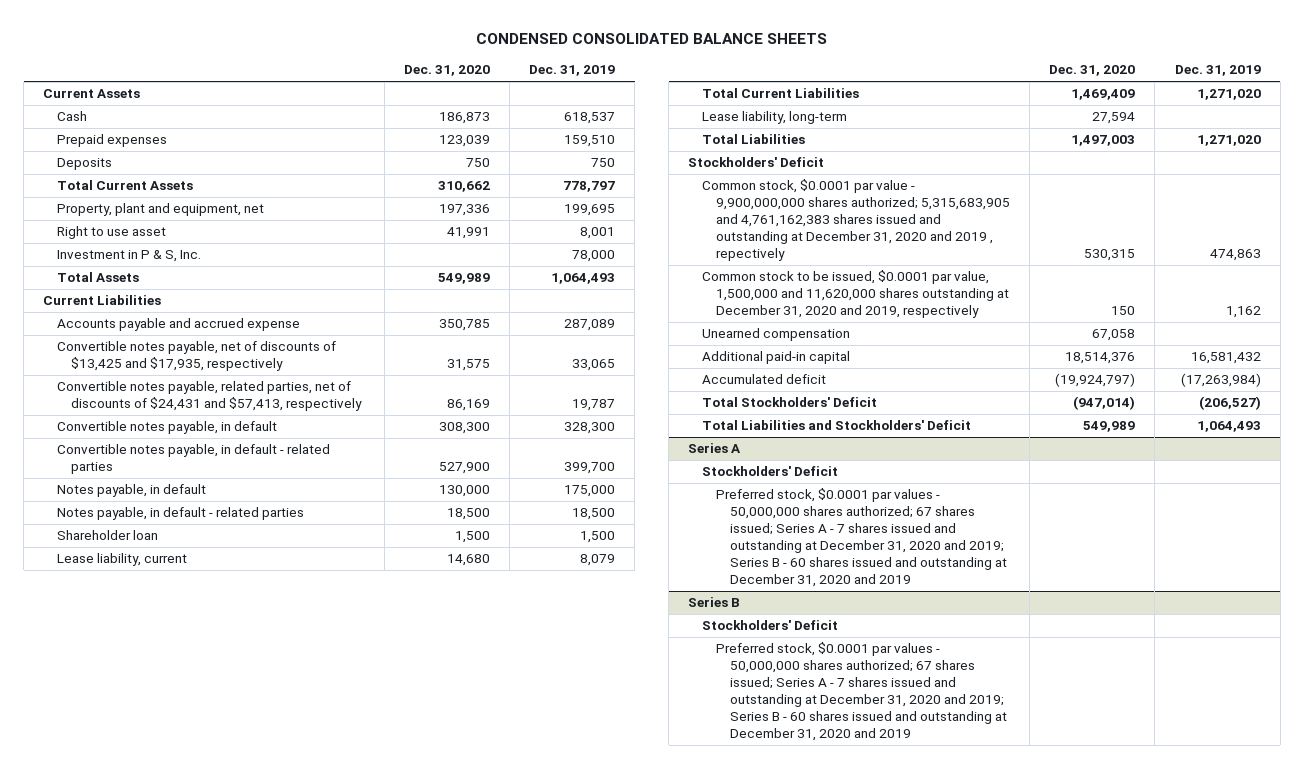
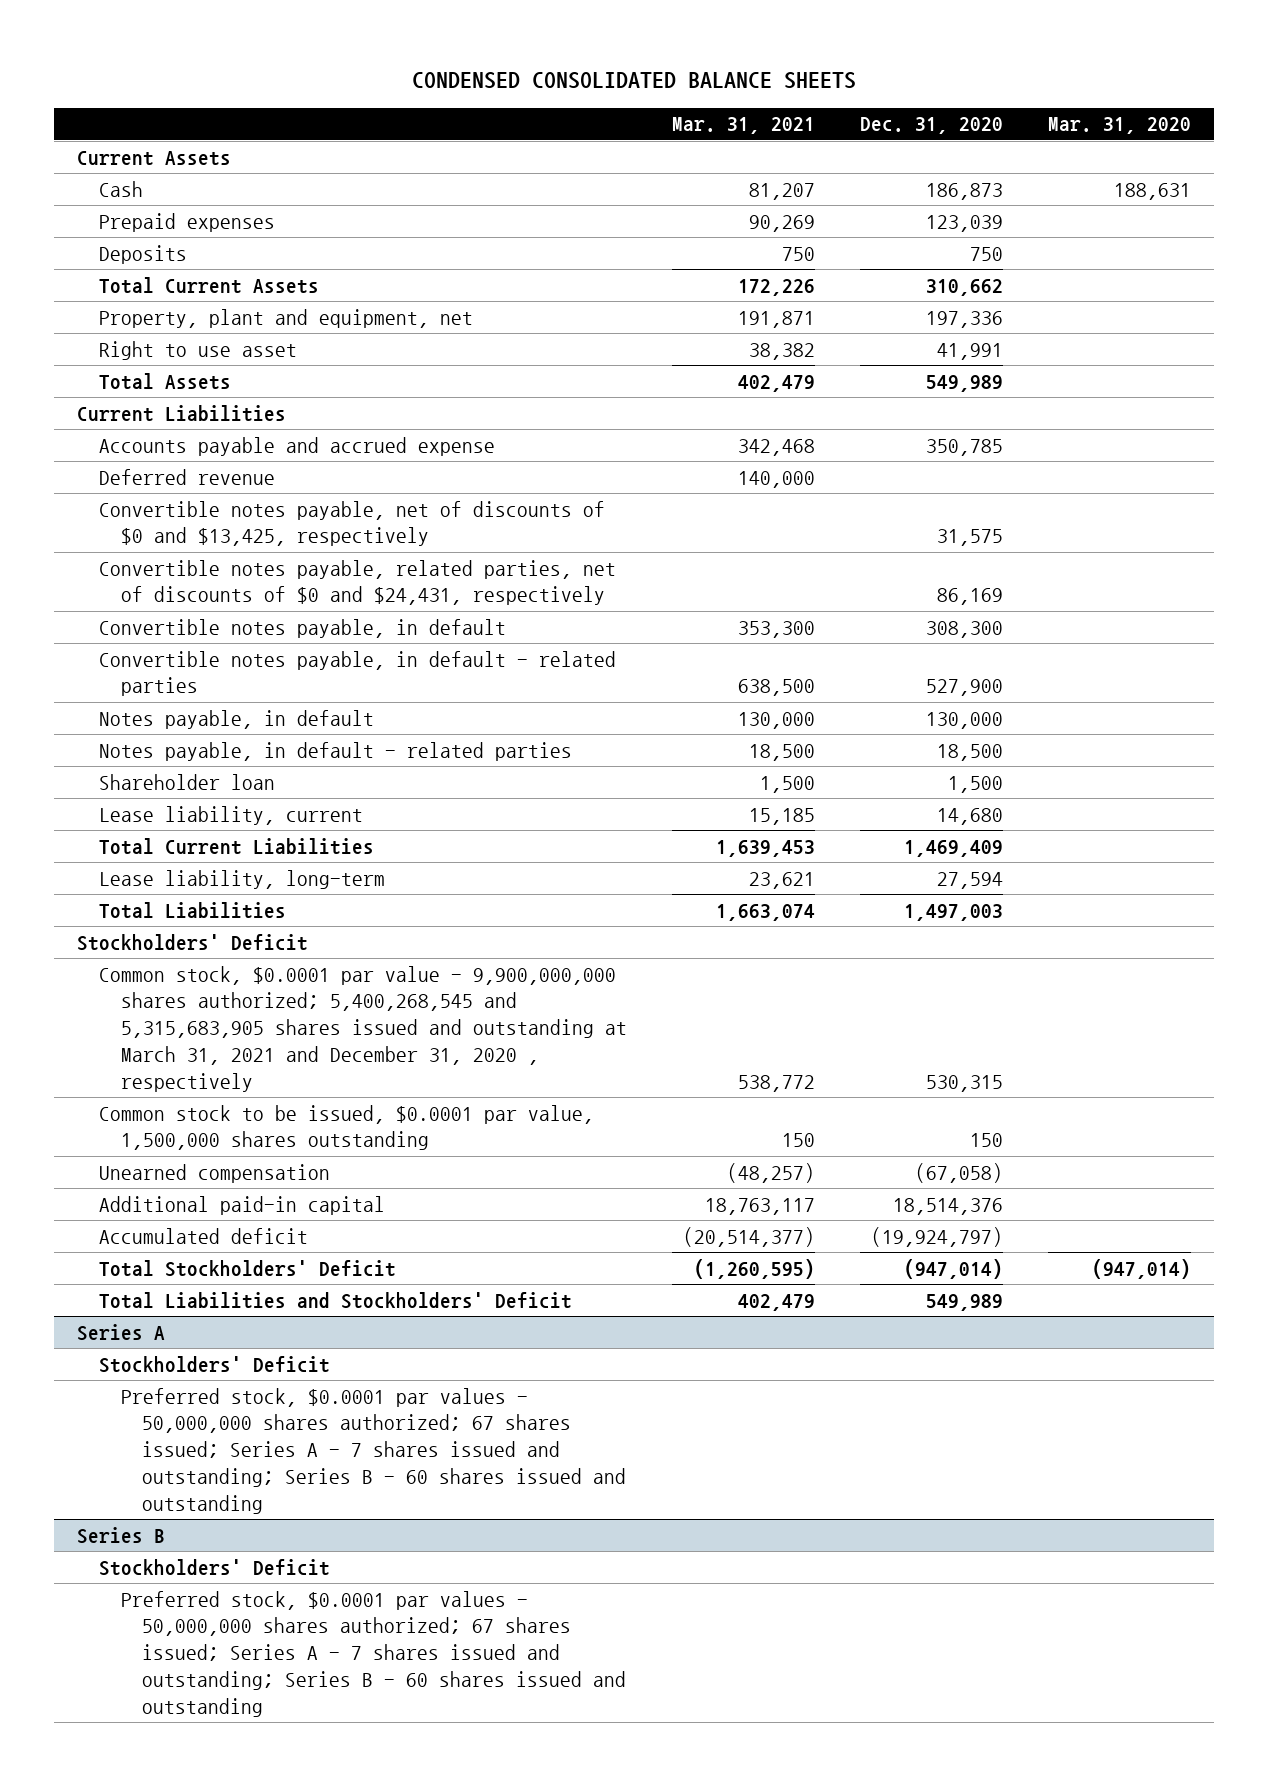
[529,65,616,77] Dec. 31, 2019 -> none
none -> [671,117,815,135] Mar. 31, 2021
none -> [1048,117,1192,135] Mar. 31, 2020
[57,250,202,263] Investment in P & S, Inc. -> none
none -> [98,468,275,485] Deferred revenue
[57,341,337,372] Convertible notes payable, net of discounts of $13,425 and $17,935, respectively -> [98,500,605,547] Convertible notes payable, net of discounts of $0 and $13,425, respectively
[57,381,363,412] Convertible notes payable, related parties, net of discounts of $24,431 and $57,413, respectively -> [98,559,616,606] Convertible notes payable, related parties, net of discounts of $0 and $24,431, respectively
[702,179,1011,262] Common stock, $0.0001 par value - 9,900,000,000 shares authorized; 5,315,683,905 and 4,761,162,383 shares issued and outstanding at December 31, 2020 and 2019 , repectively -> [98,965,627,1092] Common stock, $0.0001 par value - 9,900,000,000 shares authorized; 5,400,268,545 and 5,315,683,905 shares issued and outstanding at March 31, 2021 and December 31, 2020 , respectively
[702,270,1010,319] Common stock to be issued, $0.0001 par value, 1,500,000 and 11,620,000 shares outstanding at December 31, 2020 and 2019, respectively -> [98,1104,594,1151] Common stock to be issued, $0.0001 par value, 1,500,000 shares outstanding
[1092,329,1136,342] 67,058 -> [914,1162,1003,1183] (67,058)
[716,488,1008,588] Preferred stock, $0.0001 par values - 50,000,000 shares authorized; 67 shares issued; Series A - 7 shares issued and outstanding at December 31, 2020 and 2019; Series B - 60 shares issued and outstanding at December 31, 2020 and 2019 -> [120,1387,627,1514] Preferred stock, $0.0001 par values - 50,000,000 shares authorized; 67 shares issued; Series A - 7 shares issued and outstanding; Series B - 60 shares issued and outstanding
[716,642,1008,742] Preferred stock, $0.0001 par values - 50,000,000 shares authorized; 67 shares issued; Series A - 7 shares issued and outstanding at December 31, 2020 and 2019; Series B - 60 shares issued and outstanding at December 31, 2020 and 2019 -> [120,1590,627,1717] Preferred stock, $0.0001 par values - 50,000,000 shares authorized; 67 shares issued; Series A - 7 shares issued and outstanding; Series B - 60 shares issued and outstanding

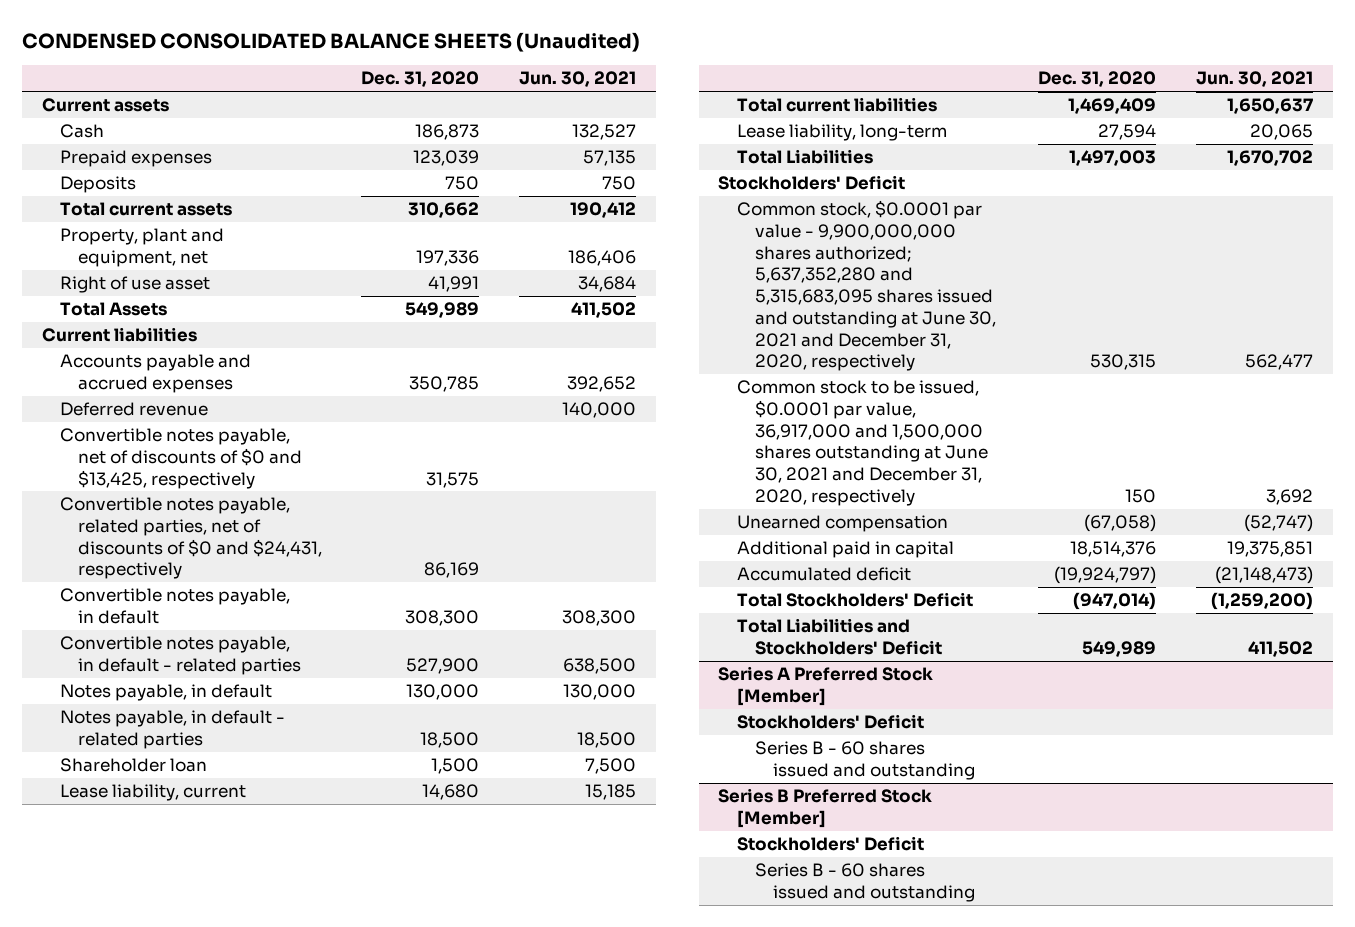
[411,71,856,89] CONDENSED CONSOLIDATED BALANCE SHEETS -> [21,32,640,53] CONDENSED CONSOLIDATED BALANCE SHEETS (Unaudited)
[671,117,815,135] Mar. 31, 2021 -> none
[1048,117,1192,135] Mar. 31, 2020 -> none
none -> [519,71,637,88] Jun. 30, 2021
[76,150,231,166] Current Assets -> [41,98,169,113] Current assets
[98,276,319,294] Total Current Assets -> [59,202,232,217] Total current assets
[98,340,297,360] Right to use asset -> [59,276,210,294] Right of use asset
[76,404,286,422] Current Liabilities -> [41,327,197,343] Current liabilities
[98,436,495,456] Accounts payable and accrued expense -> [59,354,251,393] Accounts payable and accrued expenses
[98,837,374,855] Total Current Liabilities -> [736,97,937,113] Total current liabilities
[98,965,627,1092] Common stock, $0.0001 par value - 9,900,000,000 shares authorized; 5,400,268,545 and 5,315,683,905 shares issued and outstanding at March 31, 2021 and December 31, 2020 , respectively -> [736,200,996,372] Common stock, $0.0001 par value - 9,900,000,000 shares authorized; 5,637,352,280 and 5,315,683,095 shares issued and outstanding at June 30, 2021 and December 31, 2020, respectively
[98,1104,594,1151] Common stock to be issued, $0.0001 par value, 1,500,000 shares outstanding -> [736,380,988,506] Common stock to be issued, $0.0001 par value, 36,917,000 and 1,500,000 shares outstanding at June 30, 2021 and December 31, 2020, respectively
[98,1195,385,1215] Additional paid-in capital -> [736,541,954,559] Additional paid in capital
[76,1323,165,1341] Series A -> [718,666,934,706] Series A Preferred Stock [Member]
[120,1387,627,1514] Preferred stock, $0.0001 par values - 50,000,000 shares authorized; 67 shares issued; Series A - 7 shares issued and outstanding; Series B - 60 shares issued and outstanding -> [754,741,975,780] Series B - 60 shares issued and outstanding
[76,1526,165,1544] Series B -> [718,788,933,828] Series B Preferred Stock [Member]
[120,1590,627,1717] Preferred stock, $0.0001 par values - 50,000,000 shares authorized; 67 shares issued; Series A - 7 shares issued and outstanding; Series B - 60 shares issued and outstanding -> [754,863,975,902] Series B - 60 shares issued and outstanding

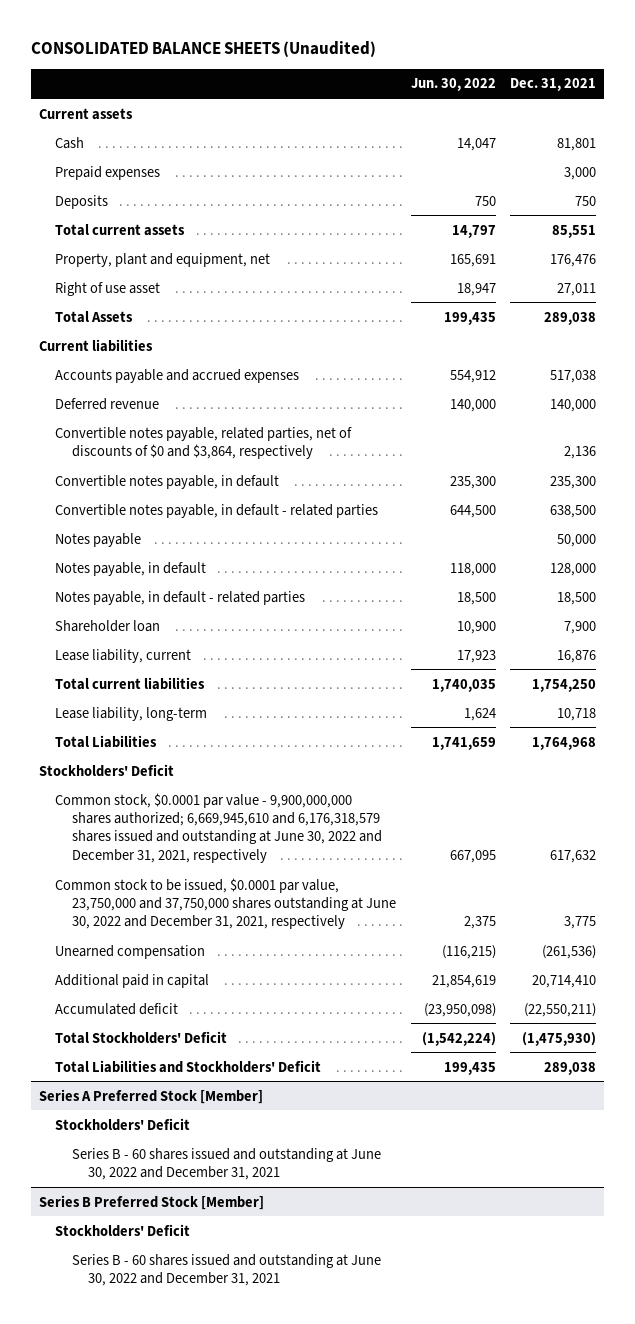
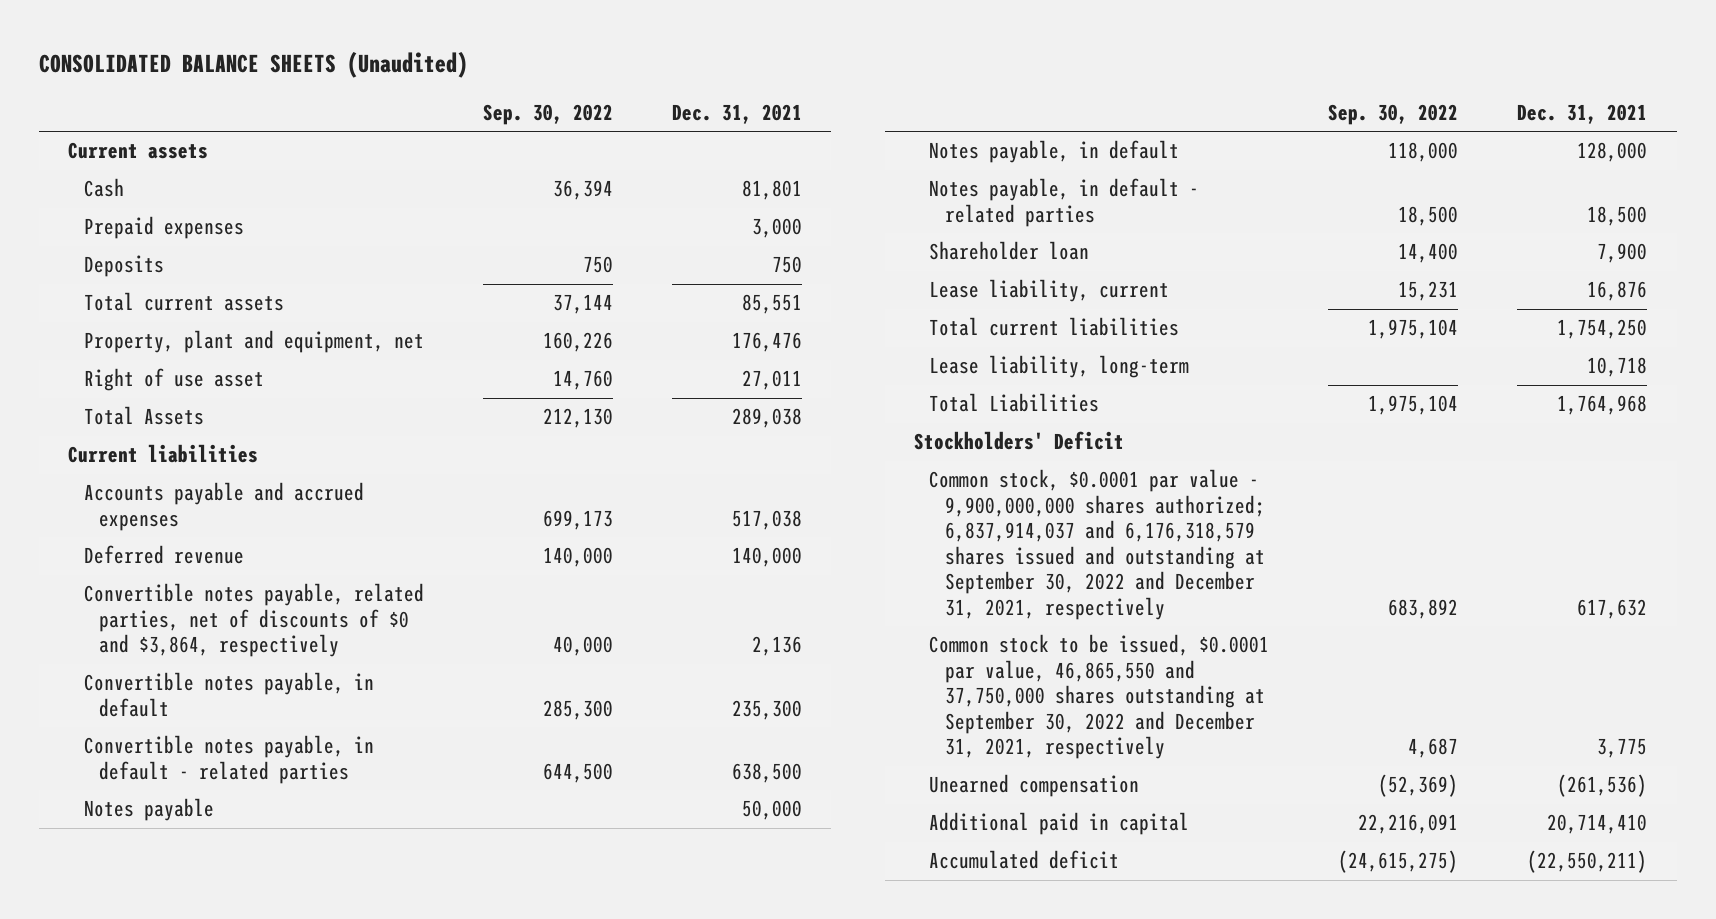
[410,78,496,92] Jun. 30, 2022 -> none
none -> [482,103,613,125] Sep. 30, 2022
[55,792,382,863] Common stock, $0.0001 par value - 9,900,000,000 shares authorized; 6,669,945,610 and 6,176,318,579 shares issued and outstanding at June 30, 2022 and December 31, 2021, respectively -> [929,469,1265,620] Common stock, $0.0001 par value - 9,900,000,000 shares authorized; 6,837,914,037 and 6,176,318,579 shares issued and outstanding at September 30, 2022 and December 31, 2021, respectively
[55,877,396,930] Common stock to be issued, $0.0001 par value, 23,750,000 and 37,750,000 shares outstanding at June 30, 2022 and December 31, 2021, respectively -> [929,634,1270,760] Common stock to be issued, $0.0001 par value, 46,865,550 and 37,750,000 shares outstanding at September 30, 2022 and December 31, 2021, respectively
[55,1030,228,1044] Total Stockholders' Deficit -> none
[55,1059,322,1073] Total Liabilities and Stockholders' Deficit -> none
[38,1088,263,1104] Series A Preferred Stock [Member] -> none
[55,1117,191,1131] Stockholders' Deficit -> none
[71,1147,381,1180] Series B - 60 shares issued and outstanding at June 30, 2022 and December 31, 2021 -> none
[38,1194,264,1210] Series B Preferred Stock [Member] -> none
[55,1223,191,1237] Stockholders' Deficit -> none
[71,1253,381,1286] Series B - 60 shares issued and outstanding at June 30, 2022 and December 31, 2021 -> none

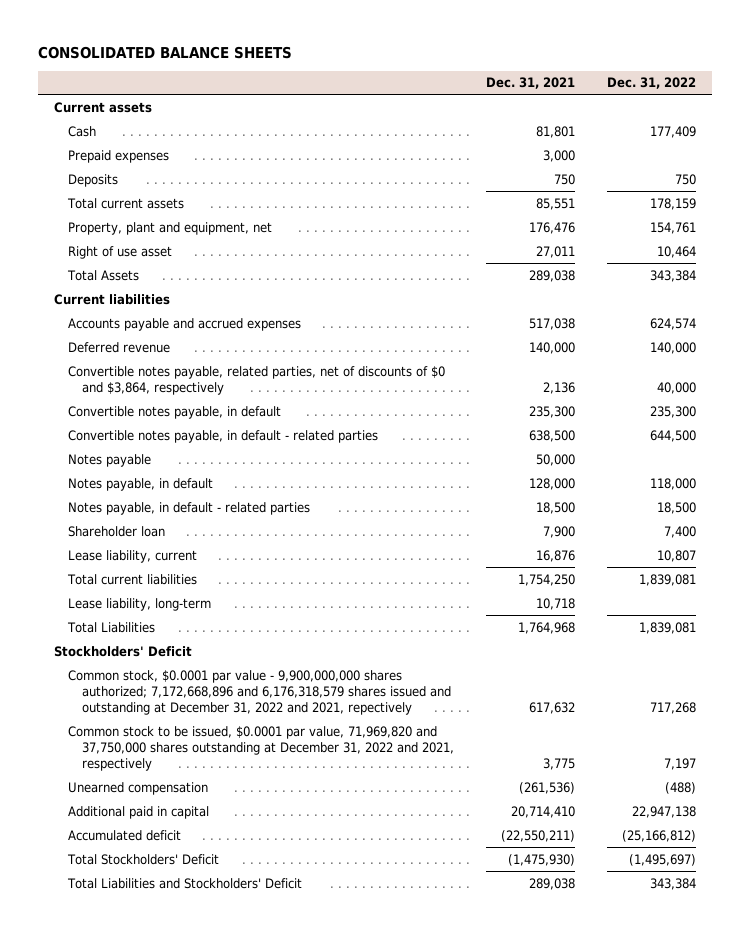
[38,51,468,79] CONSOLIDATED BALANCE SHEETS (Unaudited) -> [37,45,292,59] CONSOLIDATED BALANCE SHEETS
[482,103,613,125] Sep. 30, 2022 -> none
none -> [607,77,697,90] Dec. 31, 2022
[929,469,1265,620] Common stock, $0.0001 par value - 9,900,000,000 shares authorized; 6,837,914,037 and 6,176,318,579 shares issued and outstanding at September 30, 2022 and December 31, 2021, respectively -> [67,669,451,715] Common stock, $0.0001 par value - 9,900,000,000 shares authorized; 7,172,668,896 and 6,176,318,579 shares issued and outstanding at December 31, 2022 and 2021, repectively
[929,634,1270,760] Common stock to be issued, $0.0001 par value, 46,865,550 and 37,750,000 shares outstanding at September 30, 2022 and December 31, 2021, respectively -> [67,725,454,771] Common stock to be issued, $0.0001 par value, 71,969,820 and 37,750,000 shares outstanding at December 31, 2022 and 2021, respectively
none -> [66,853,219,865] Total Stockholders' Deficit
none -> [66,877,302,889] Total Liabilities and Stockholders' Deficit

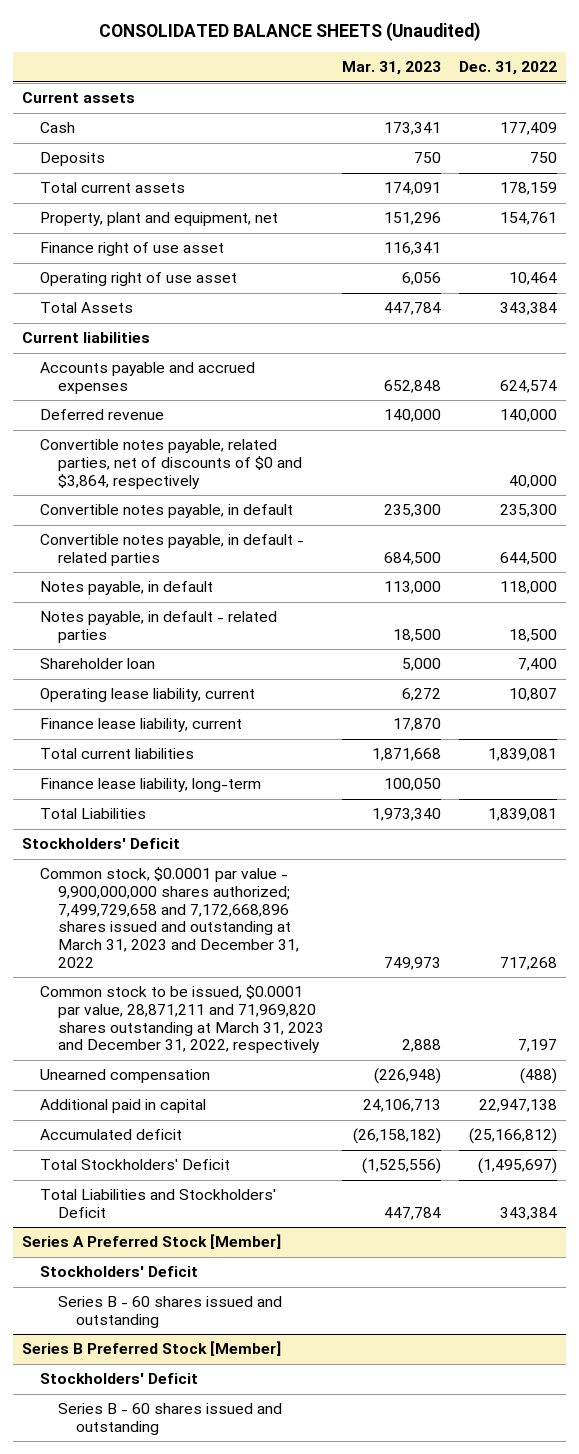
[37,45,292,59] CONSOLIDATED BALANCE SHEETS -> [98,21,481,41] CONSOLIDATED BALANCE SHEETS (Unaudited)
[485,77,575,90] Dec. 31, 2021 -> none
none -> [342,61,442,76] Mar. 31, 2023
[67,149,169,163] Prepaid expenses -> none
none -> [40,242,225,257] Finance right of use asset
[67,245,172,259] Right of use asset -> [40,272,238,287] Operating right of use asset
[67,453,151,467] Notes payable -> none
[67,549,197,563] Lease liability, current -> [40,688,256,703] Operating lease liability, current
none -> [40,718,243,733] Finance lease liability, current
[67,597,211,611] Lease liability, long-term -> [40,778,262,793] Finance lease liability, long-term
[67,669,451,715] Common stock, $0.0001 par value - 9,900,000,000 shares authorized; 7,172,668,896 and 6,176,318,579 shares issued and outstanding at December 31, 2022 and 2021, repectively -> [40,867,299,968] Common stock, $0.0001 par value - 9,900,000,000 shares authorized; 7,499,729,658 and 7,172,668,896 shares issued and outstanding at March 31, 2023 and December 31, 2022
[67,725,454,771] Common stock to be issued, $0.0001 par value, 71,969,820 and 37,750,000 shares outstanding at December 31, 2022 and 2021, respectively -> [40,985,324,1054] Common stock to be issued, $0.0001 par value, 28,871,211 and 71,969,820 shares outstanding at March 31, 2023 and December 31, 2022, respectively
none -> [22,1234,282,1250] Series A Preferred Stock [Member]
none -> [40,1266,199,1278] Stockholders' Deficit
none -> [57,1296,282,1329] Series B - 60 shares issued and outstanding
none -> [22,1341,282,1357] Series B Preferred Stock [Member]
none -> [40,1373,199,1385] Stockholders' Deficit
none -> [57,1403,282,1436] Series B - 60 shares issued and outstanding

